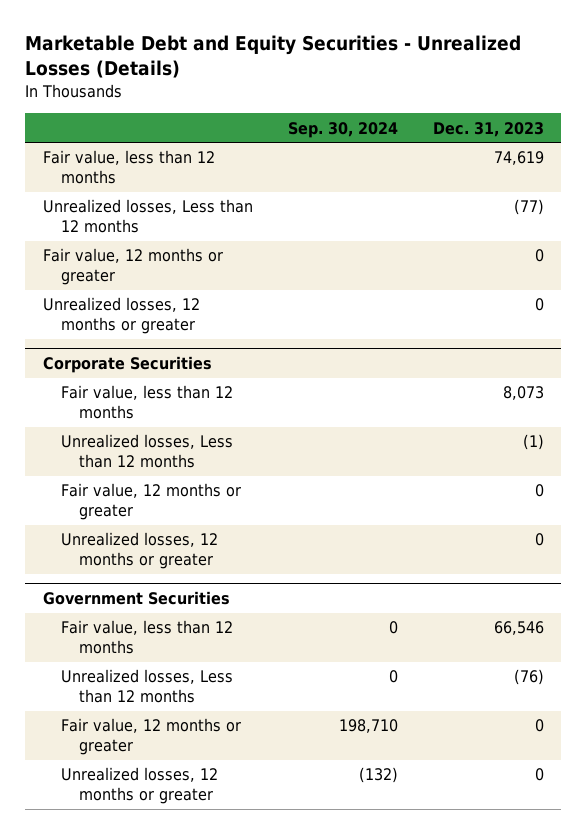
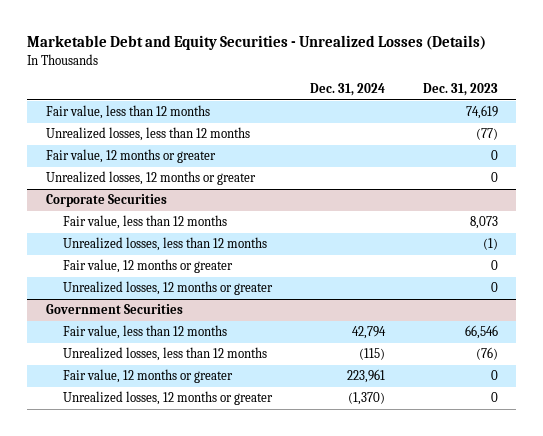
[287,121,398,138] Sep. 30, 2024 -> none
none -> [309,83,385,97] Dec. 31, 2024
[42,199,253,233] Unrealized losses, Less than 12 months -> [45,127,250,142] Unrealized losses, less than 12 months
[60,434,233,468] Unrealized losses, Less than 12 months -> [63,237,268,252] Unrealized losses, less than 12 months
[60,669,233,703] Unrealized losses, Less than 12 months -> [63,347,268,362] Unrealized losses, less than 12 months

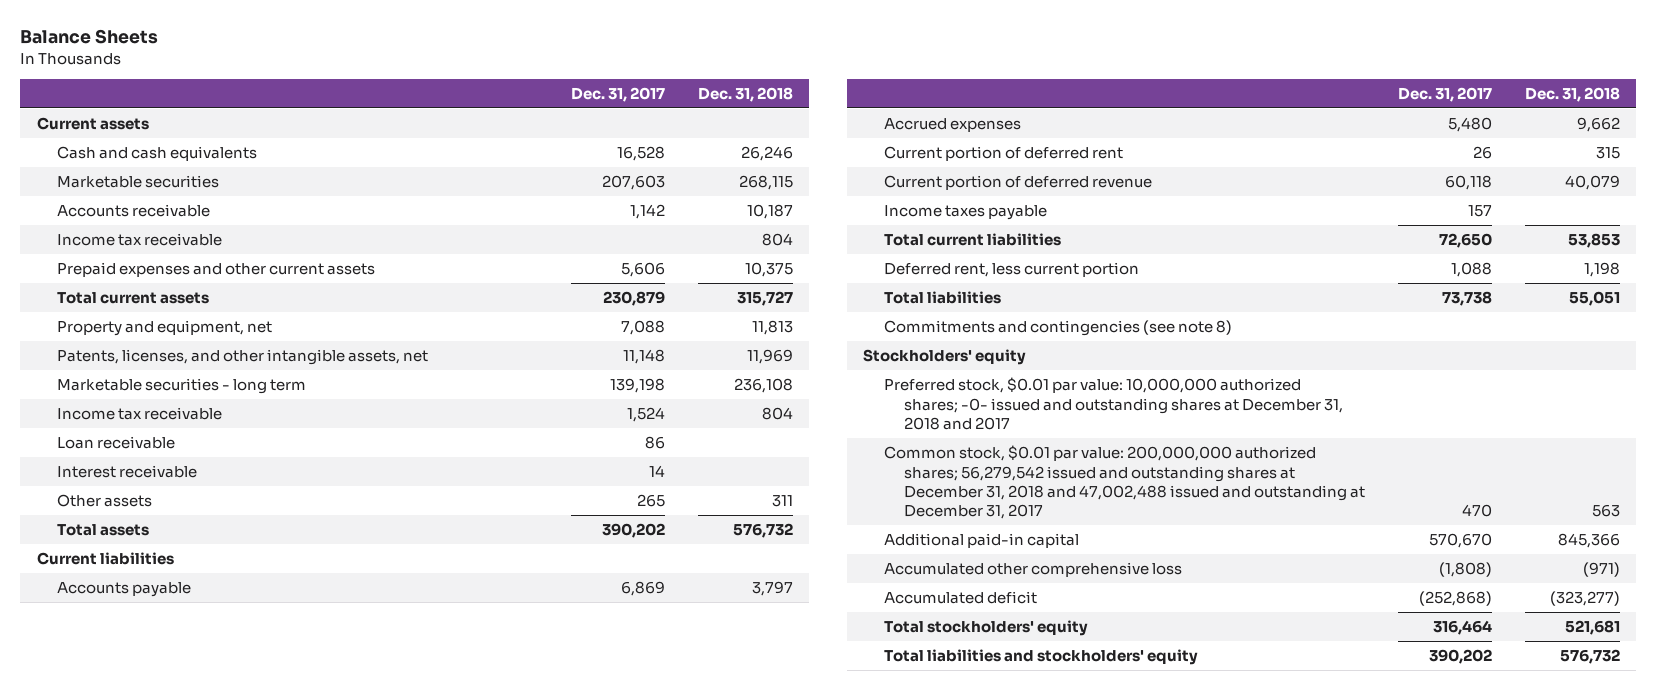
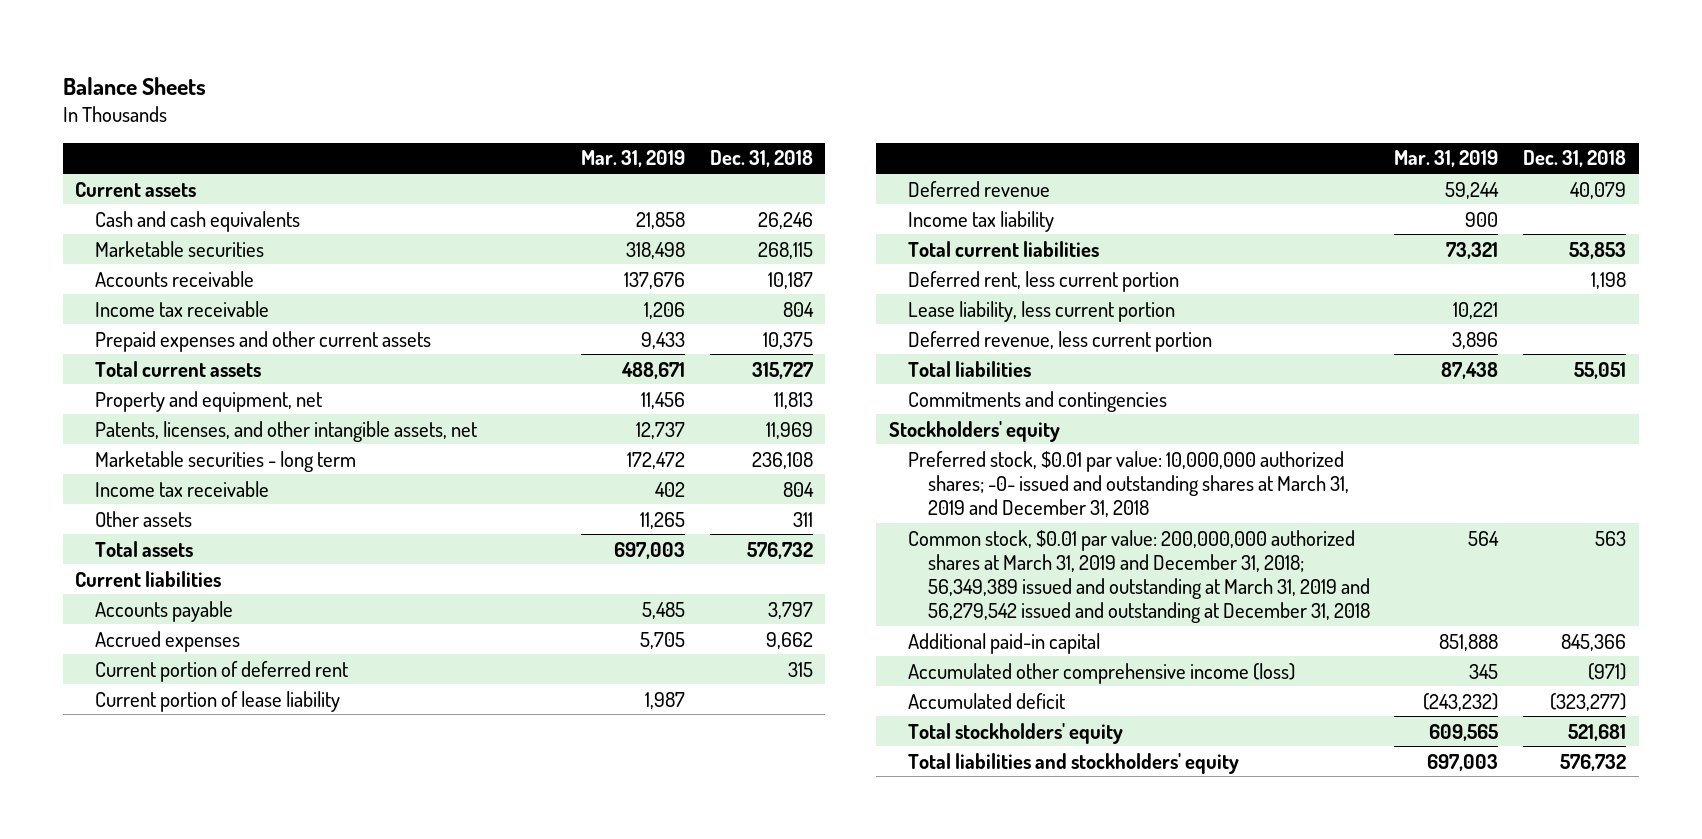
[570,86,665,102] Dec. 31, 2017 -> none
none -> [581,150,686,168] Mar. 31, 2019
[56,436,175,450] Loan receivable -> none
[56,465,197,479] Interest receivable -> none
none -> [95,690,341,712] Current portion of lease liability
[883,175,1152,191] Current portion of deferred revenue -> [908,180,1051,197] Deferred revenue
[883,205,1047,221] Income taxes payable -> [908,210,1055,232] Income tax liability
none -> [908,300,1176,322] Lease liability, less current portion
none -> [908,330,1213,352] Deferred revenue, less current portion
[883,320,1232,337] Commitments and contingencies (see note 8) -> [908,390,1168,412] Commitments and contingencies
[883,377,1343,430] Preferred stock, $0.01 par value: 10,000,000 authorized shares; -0- issued and outstanding shares at December 31, 2018 and 2017 -> [908,450,1349,517] Preferred stock, $0.01 par value: 10,000,000 authorized shares; -0- issued and outstanding shares at March 31, 2019 and December 31, 2018
[883,445,1365,520] Common stock, $0.01 par value: 200,000,000 authorized shares; 56,279,542 issued and outstanding shares at December 31, 2018 and 47,002,488 issued and outstanding at December 31, 2017 -> [908,529,1370,623] Common stock, $0.01 par value: 200,000,000 authorized shares at March 31, 2019 and December 31, 2018; 56,349,389 issued and outstanding at March 31, 2019 and 56,279,542 issued and outstanding at December 31, 2018
[883,562,1182,578] Accumulated other comprehensive loss -> [908,662,1296,684] Accumulated other comprehensive income (loss)

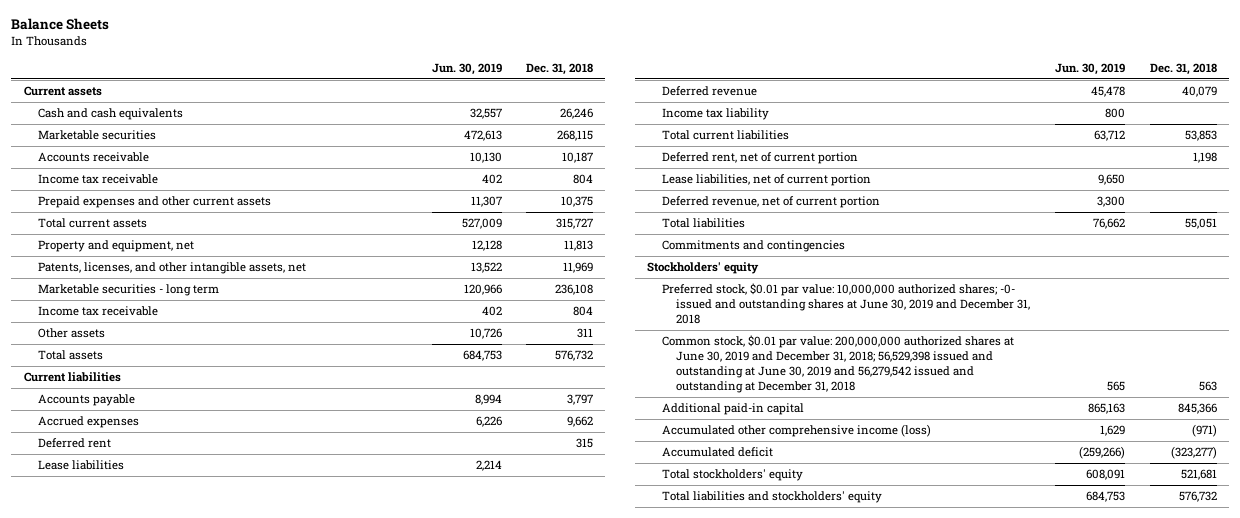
[581,150,686,168] Mar. 31, 2019 -> none
none -> [431,63,502,76] Jun. 30, 2019
[95,660,349,682] Current portion of deferred rent -> [38,438,112,449] Deferred rent
[95,690,341,712] Current portion of lease liability -> [38,460,125,471] Lease liabilities
[908,270,1180,292] Deferred rent, less current portion -> [661,152,858,165] Deferred rent, net of current portion
[908,300,1176,322] Lease liability, less current portion -> [661,174,871,187] Lease liabilities, net of current portion
[908,330,1213,352] Deferred revenue, less current portion -> [661,196,880,209] Deferred revenue, net of current portion
[908,450,1349,517] Preferred stock, $0.01 par value: 10,000,000 authorized shares; -0- issued and outstanding shares at March 31, 2019 and December 31, 2018 -> [661,283,1031,325] Preferred stock, $0.01 par value: 10,000,000 authorized shares; -0- issued and outstanding shares at June 30, 2019 and December 31, 2018
[908,529,1370,623] Common stock, $0.01 par value: 200,000,000 authorized shares at March 31, 2019 and December 31, 2018; 56,349,389 issued and outstanding at March 31, 2019 and 56,279,542 issued and outstanding at December 31, 2018 -> [661,335,1014,394] Common stock, $0.01 par value: 200,000,000 authorized shares at June 30, 2019 and December 31, 2018; 56,529,398 issued and outstanding at June 30, 2019 and 56,279,542 issued and outstanding at December 31, 2018

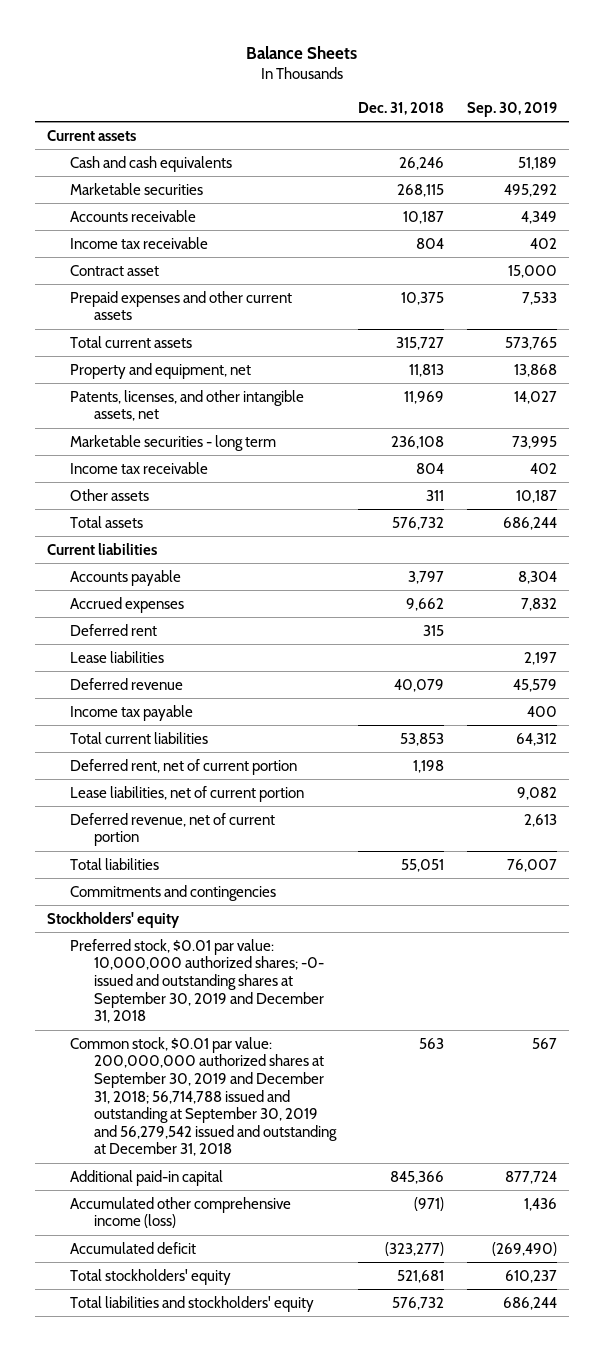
[431,63,502,76] Jun. 30, 2019 -> none
none -> [467,101,558,117] Sep. 30, 2019
none -> [70,264,160,276] Contract asset
[661,108,769,121] Income tax liability -> [70,704,194,721] Income tax payable
[661,283,1031,325] Preferred stock, $0.01 par value: 10,000,000 authorized shares; -0- issued and outstanding shares at June 30, 2019 and December 31, 2018 -> [70,938,324,1024] Preferred stock, $0.01 par value: 10,000,000 authorized shares; -0- issued and outstanding shares at September 30, 2019 and December 31, 2018
[661,335,1014,394] Common stock, $0.01 par value: 200,000,000 authorized shares at June 30, 2019 and December 31, 2018; 56,529,398 issued and outstanding at June 30, 2019 and 56,279,542 issued and outstanding at December 31, 2018 -> [70,1036,337,1157] Common stock, $0.01 par value: 200,000,000 authorized shares at September 30, 2019 and December 31, 2018; 56,714,788 issued and outstanding at September 30, 2019 and 56,279,542 issued and outstanding at December 31, 2018

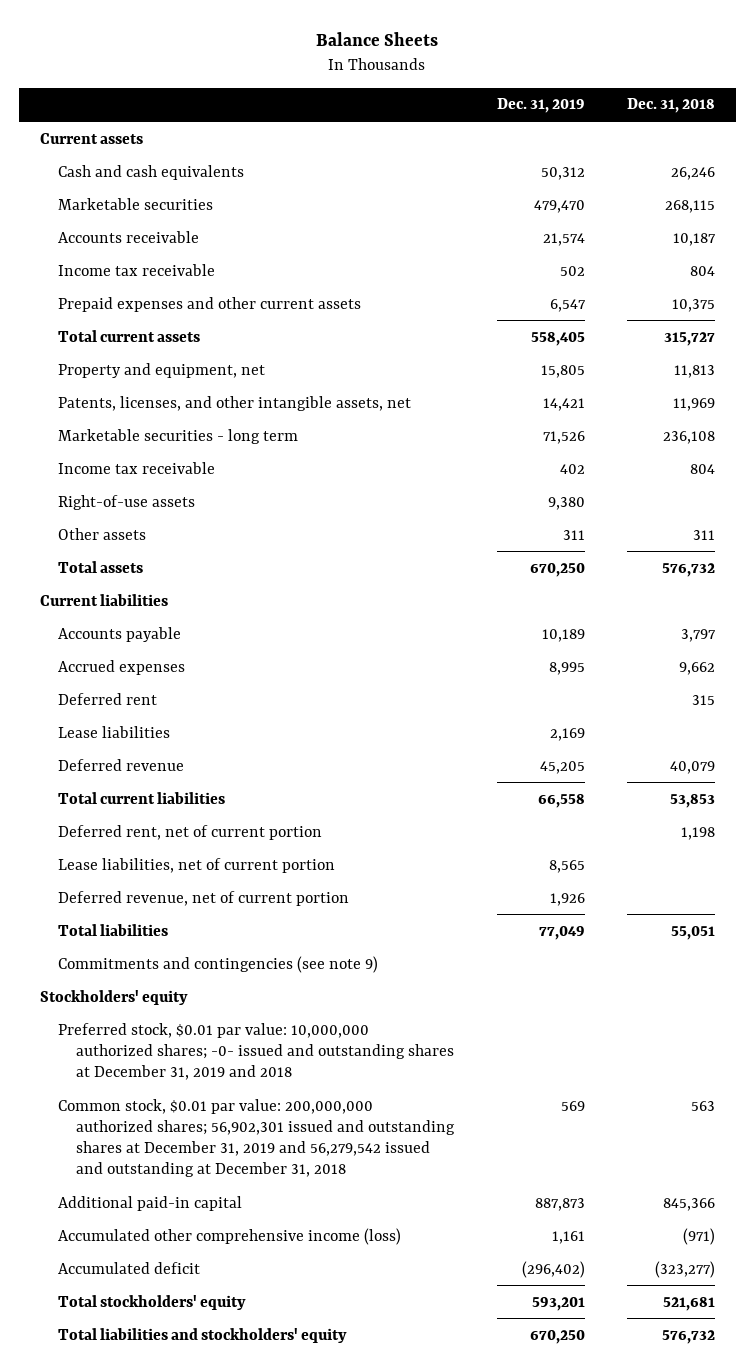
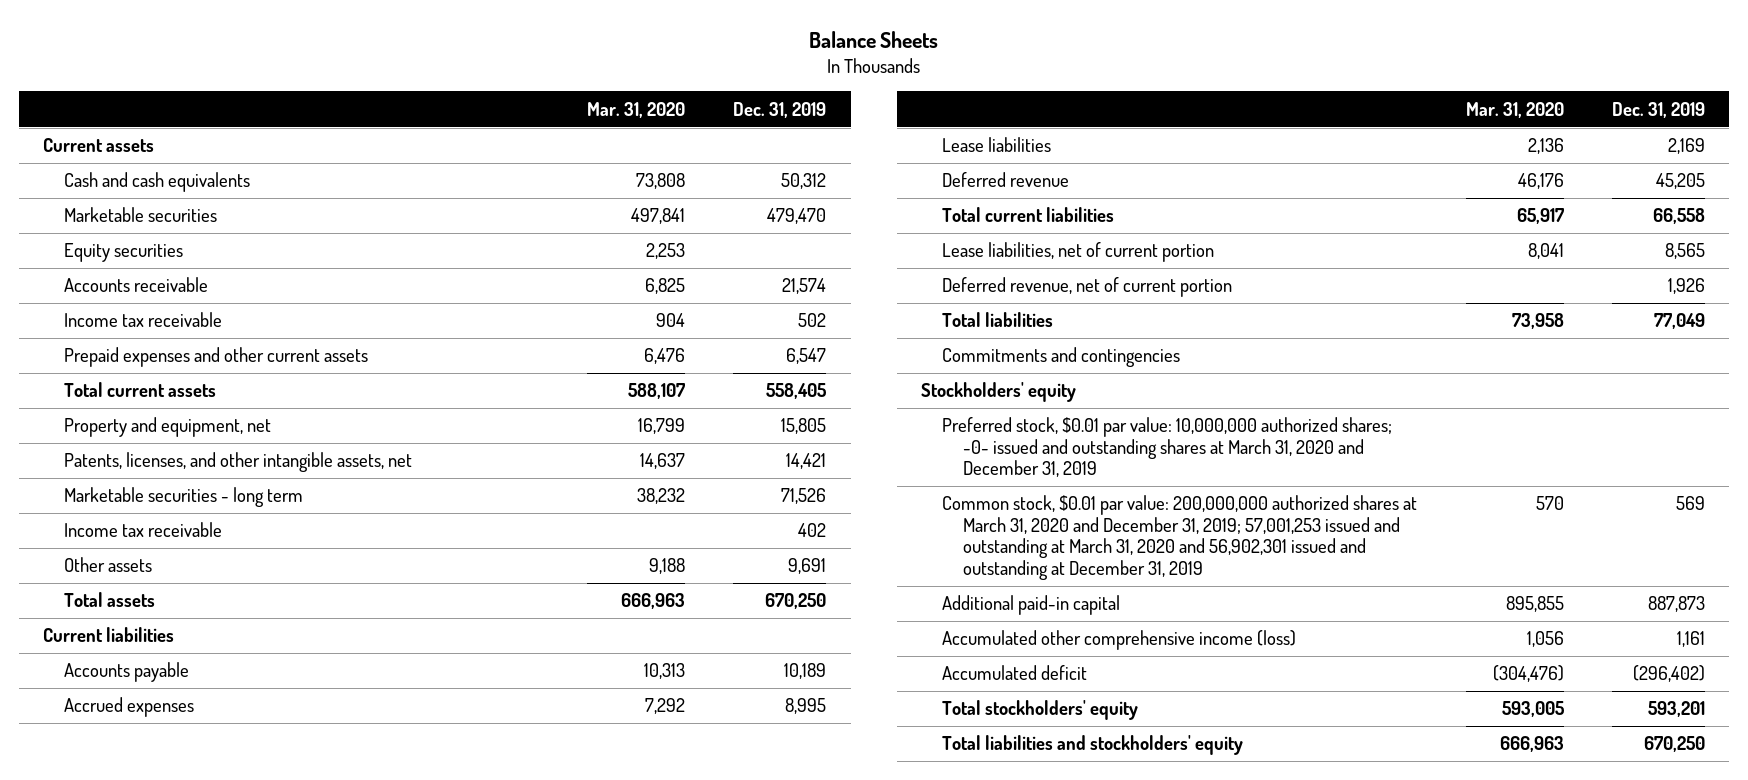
[626,98,715,114] Dec. 31, 2018 -> none
none -> [587,101,686,118] Mar. 31, 2020
none -> [64,243,184,263] Equity securities
[58,494,196,510] Right-of-use assets -> none
[562,529,585,540] 311 -> [788,558,827,575] 9,691
[58,692,158,705] Deferred rent -> none
[58,824,323,840] Deferred rent, net of current portion -> none
[58,955,379,973] Commitments and contingencies (see note 9) -> [942,347,1181,368] Commitments and contingencies
[58,1022,455,1080] Preferred stock, $0.01 par value: 10,000,000 authorized shares; -0- issued and outstanding shares at December 31, 2019 and 2018 -> [942,417,1393,478] Preferred stock, $0.01 par value: 10,000,000 authorized shares; -0- issued and outstanding shares at March 31, 2020 and December 31, 2019
[58,1098,456,1177] Common stock, $0.01 par value: 200,000,000 authorized shares; 56,902,301 issued and outstanding shares at December 31, 2019 and 56,279,542 issued and outstanding at December 31, 2018 -> [942,495,1418,580] Common stock, $0.01 par value: 200,000,000 authorized shares at March 31, 2020 and December 31, 2019; 57,001,253 issued and outstanding at March 31, 2020 and 56,902,301 issued and outstanding at December 31, 2019

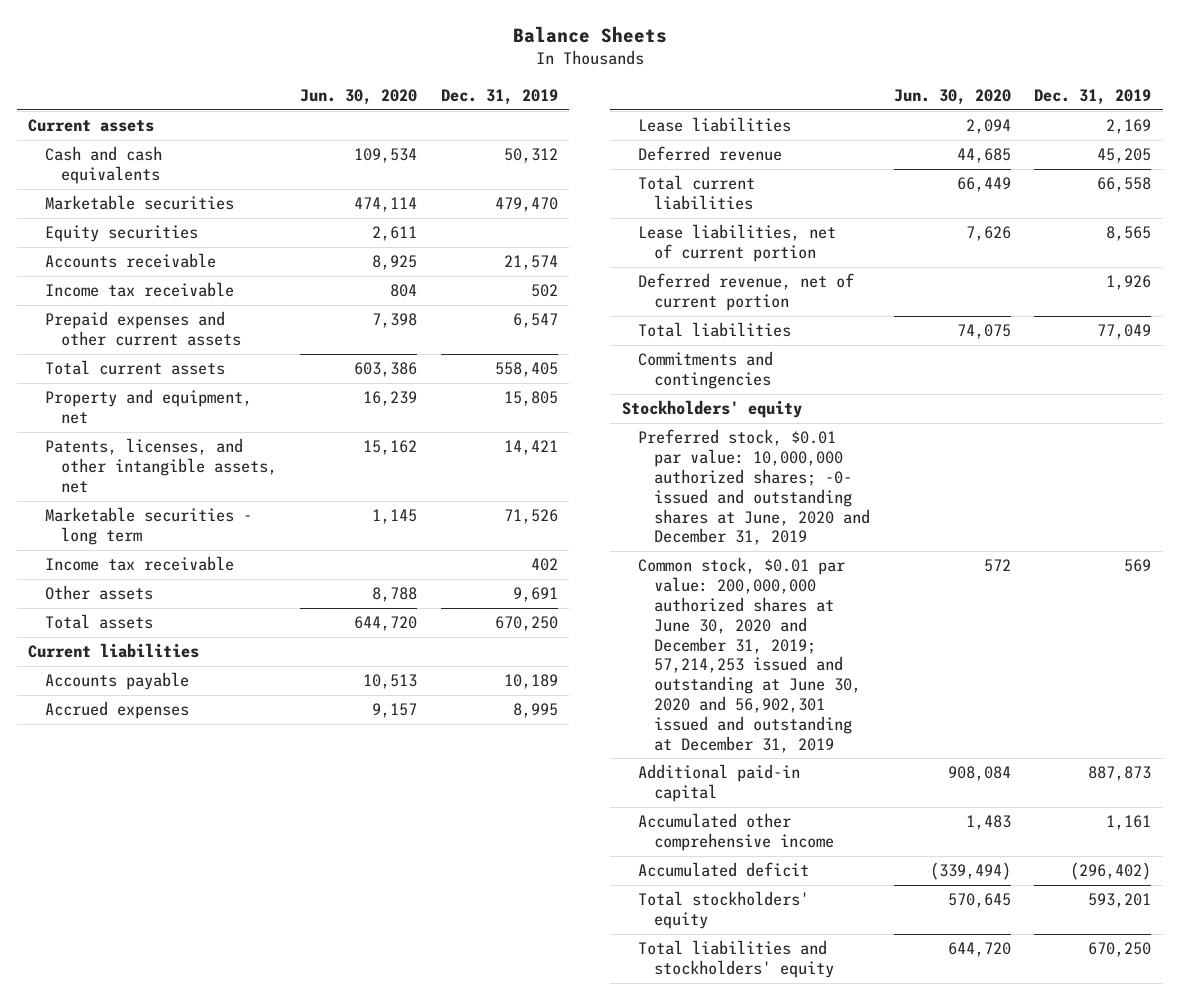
[587,101,686,118] Mar. 31, 2020 -> none
none -> [300,88,418,105] Jun. 30, 2020
[942,417,1393,478] Preferred stock, $0.01 par value: 10,000,000 authorized shares; -0- issued and outstanding shares at March 31, 2020 and December 31, 2019 -> [638,429,871,546] Preferred stock, $0.01 par value: 10,000,000 authorized shares; -0- issued and outstanding shares at June, 2020 and December 31, 2019
[942,495,1418,580] Common stock, $0.01 par value: 200,000,000 authorized shares at March 31, 2020 and December 31, 2019; 57,001,253 issued and outstanding at March 31, 2020 and 56,902,301 issued and outstanding at December 31, 2019 -> [638,557,862,753] Common stock, $0.01 par value: 200,000,000 authorized shares at June 30, 2020 and December 31, 2019; 57,214,253 issued and outstanding at June 30, 2020 and 56,902,301 issued and outstanding at December 31, 2019
[942,630,1297,651] Accumulated other comprehensive income (loss) -> [638,813,835,852] Accumulated other comprehensive income

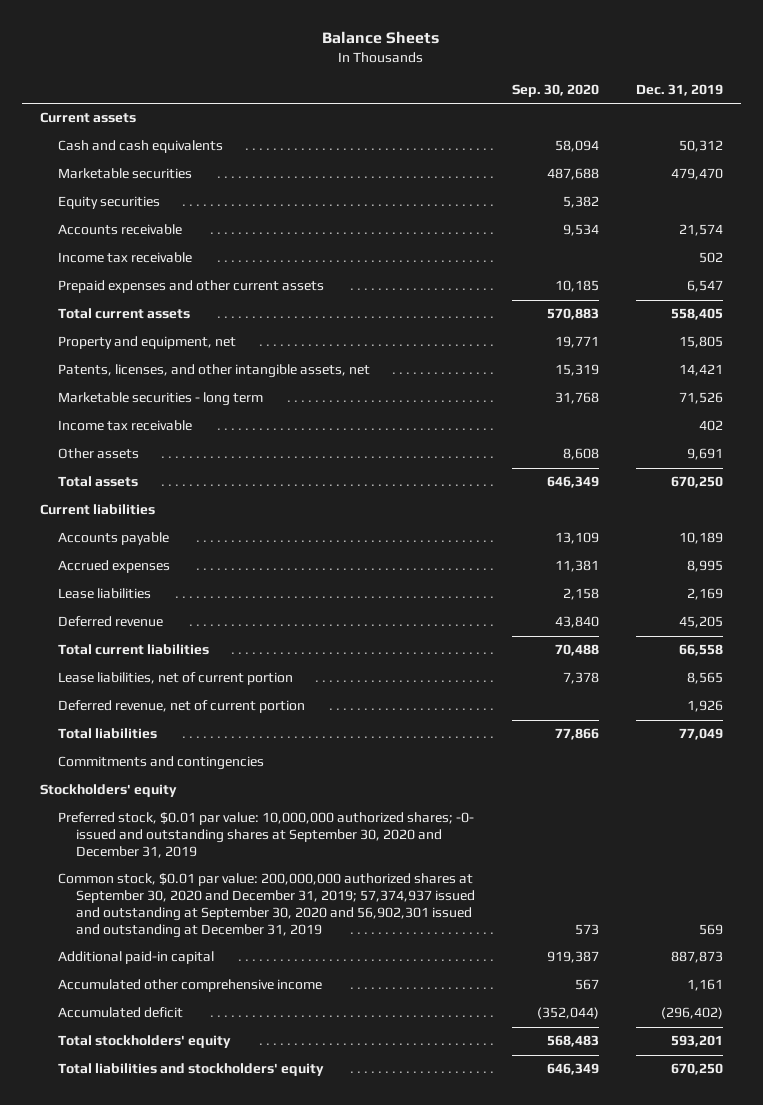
[300,88,418,105] Jun. 30, 2020 -> none
none -> [512,83,600,97] Sep. 30, 2020
[638,429,871,546] Preferred stock, $0.01 par value: 10,000,000 authorized shares; -0- issued and outstanding shares at June, 2020 and December 31, 2019 -> [58,812,475,859] Preferred stock, $0.01 par value: 10,000,000 authorized shares; -0- issued and outstanding shares at September 30, 2020 and December 31, 2019
[638,557,862,753] Common stock, $0.01 par value: 200,000,000 authorized shares at June 30, 2020 and December 31, 2019; 57,214,253 issued and outstanding at June 30, 2020 and 56,902,301 issued and outstanding at December 31, 2019 -> [58,873,476,938] Common stock, $0.01 par value: 200,000,000 authorized shares at September 30, 2020 and December 31, 2019; 57,374,937 issued and outstanding at September 30, 2020 and 56,902,301 issued and outstanding at December 31, 2019

